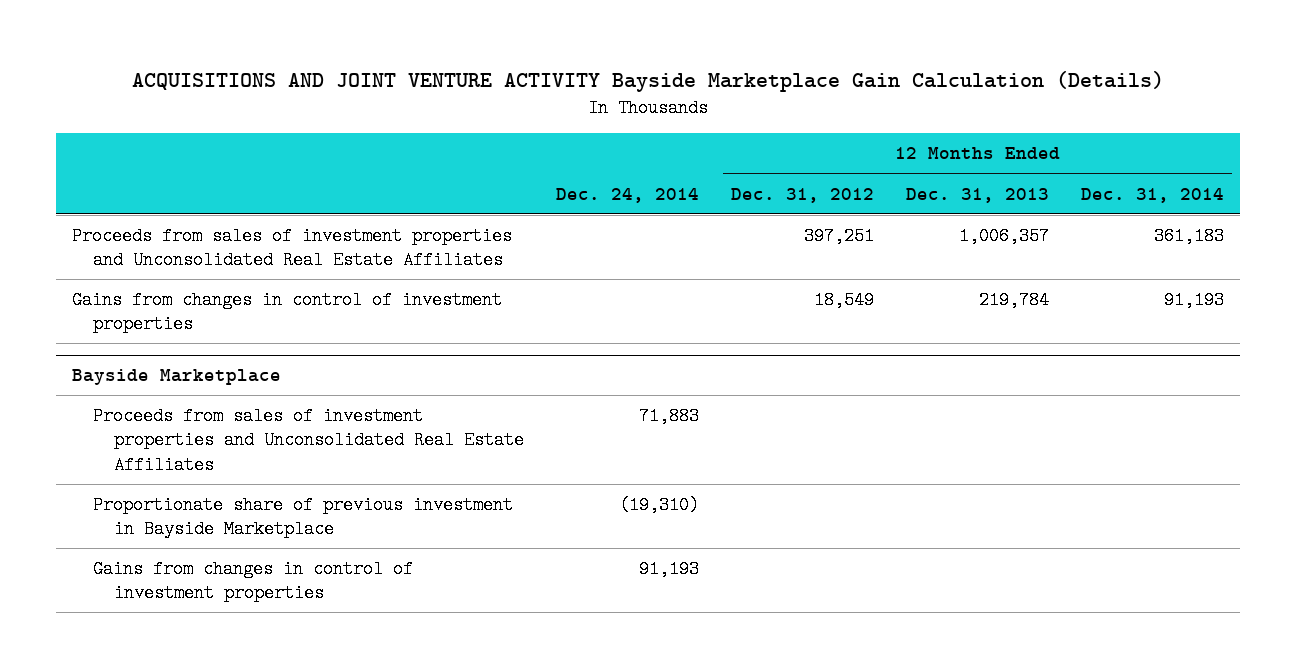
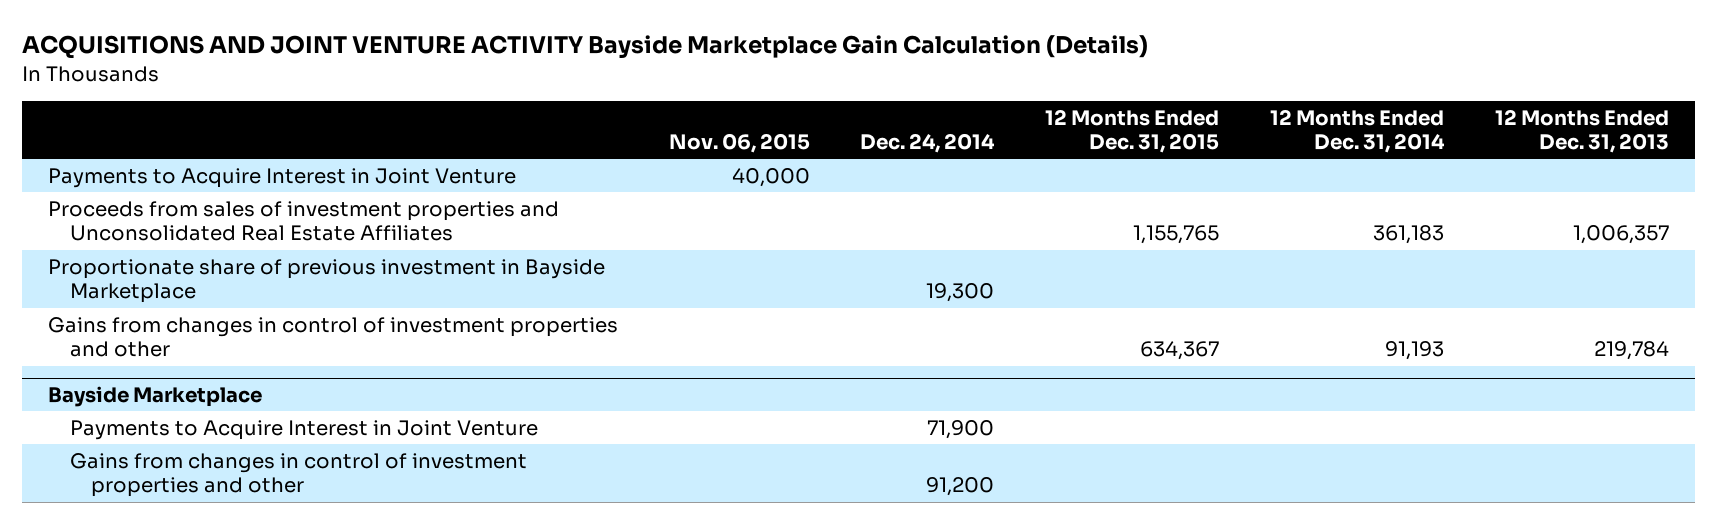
[731,187,875,203] Dec. 31, 2012 -> none
none -> [668,133,810,154] Nov. 06, 2015
none -> [1045,108,1220,154] 12 Months Ended Dec. 31, 2015
none -> [47,167,516,188] Payments to Acquire Interest in Joint Venture
none -> [47,258,605,304] Proportionate share of previous investment in Bayside Marketplace
[71,291,502,334] Gains from changes in control of investment properties -> [47,316,618,358] Gains from changes in control of investment properties and other
[93,407,525,474] Proceeds from sales of investment properties and Unconsolidated Real Estate Affiliates -> none
[93,496,514,539] Proportionate share of previous investment in Bayside Marketplace -> none
none -> [69,419,538,440] Payments to Acquire Interest in Joint Venture
[93,560,414,603] Gains from changes in control of investment properties -> [69,452,527,498] Gains from changes in control of investment properties and other
[639,560,700,579] 91,193 -> [926,477,995,497] 91,200

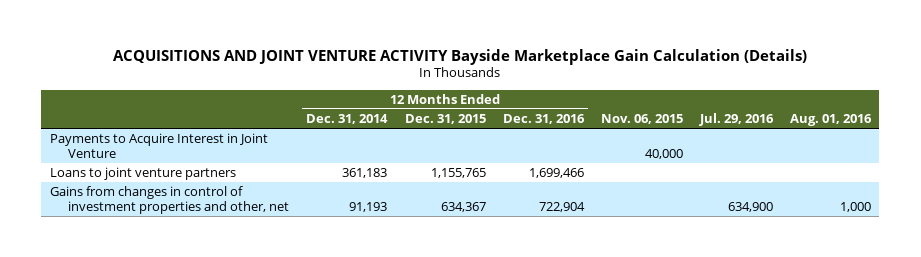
[860,133,996,154] Dec. 24, 2014 -> none
[1495,108,1670,154] 12 Months Ended Dec. 31, 2013 -> none
none -> [502,113,585,124] Dec. 31, 2016
none -> [698,112,774,126] Jul. 29, 2016
none -> [789,113,872,126] Aug. 01, 2016
[47,258,605,304] Proportionate share of previous investment in Bayside Marketplace -> none
[47,386,262,408] Bayside Marketplace -> none
[69,419,538,440] Payments to Acquire Interest in Joint Venture -> none
[69,452,527,498] Gains from changes in control of investment properties and other -> none
[47,200,559,242] Proceeds from sales of investment properties and Unconsolidated Real Estate Affiliates -> [49,166,236,180] Loans to joint venture partners
[47,316,618,358] Gains from changes in control of investment properties and other -> [49,185,290,214] Gains from changes in control of investment properties and other, net

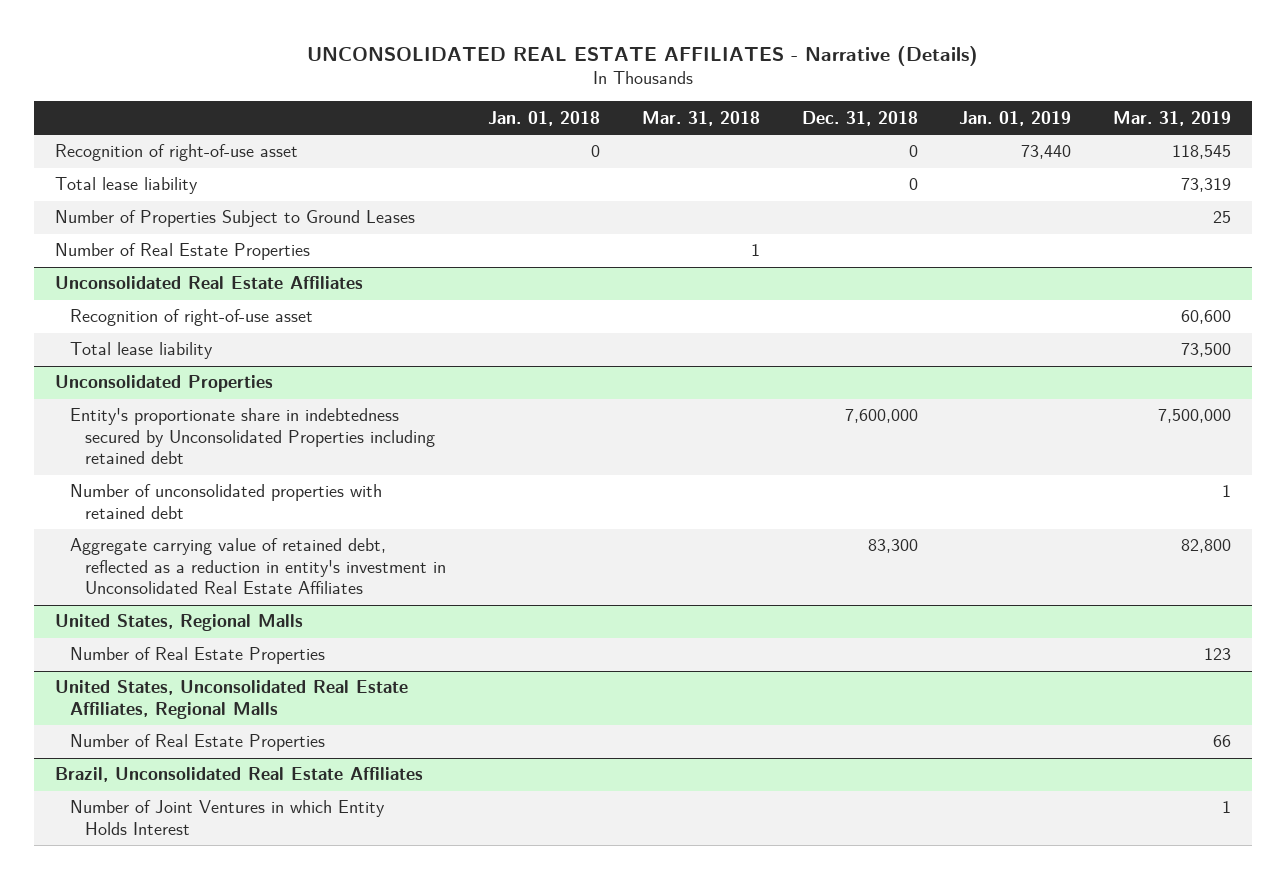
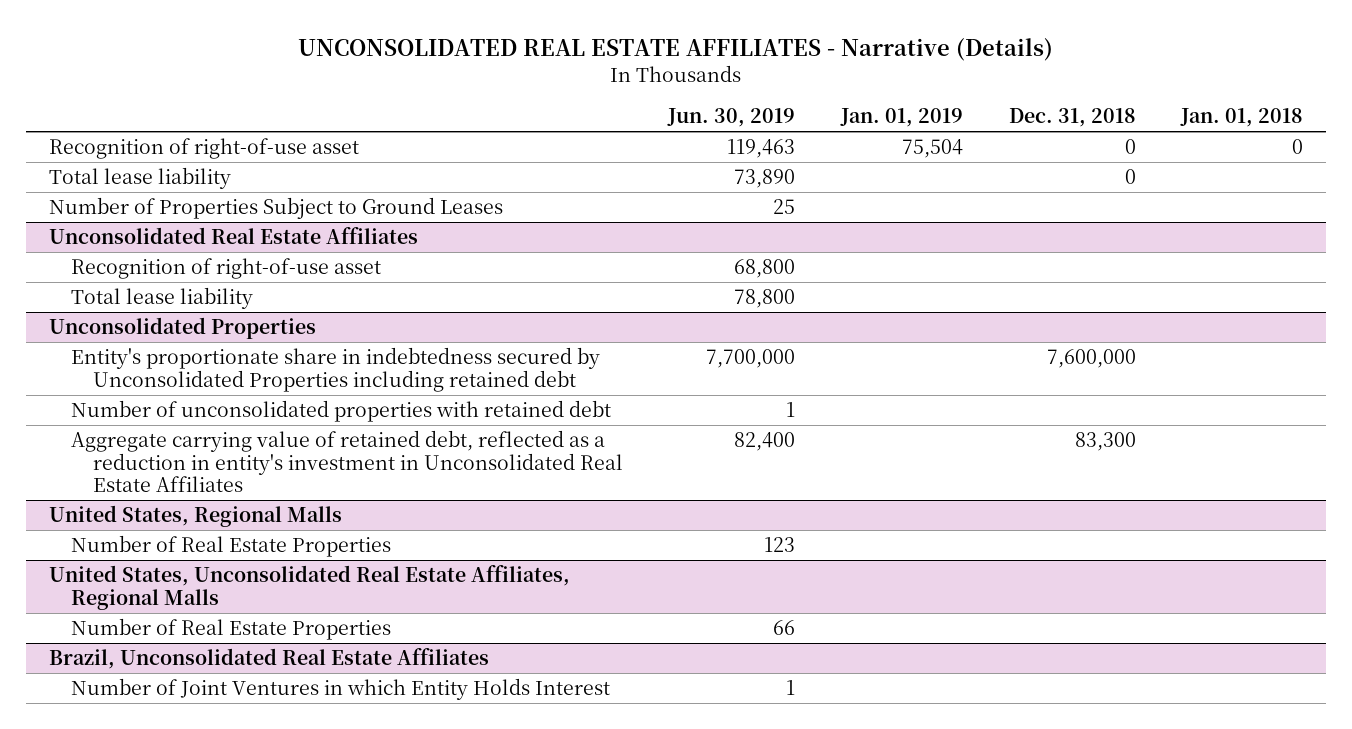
[641,110,760,126] Mar. 31, 2018 -> none
[1113,110,1232,126] Mar. 31, 2019 -> none
none -> [667,108,796,128] Jun. 30, 2019
[1021,145,1072,160] 73,440 -> [901,139,963,159] 75,504
[54,243,310,261] Number of Real Estate Properties -> none

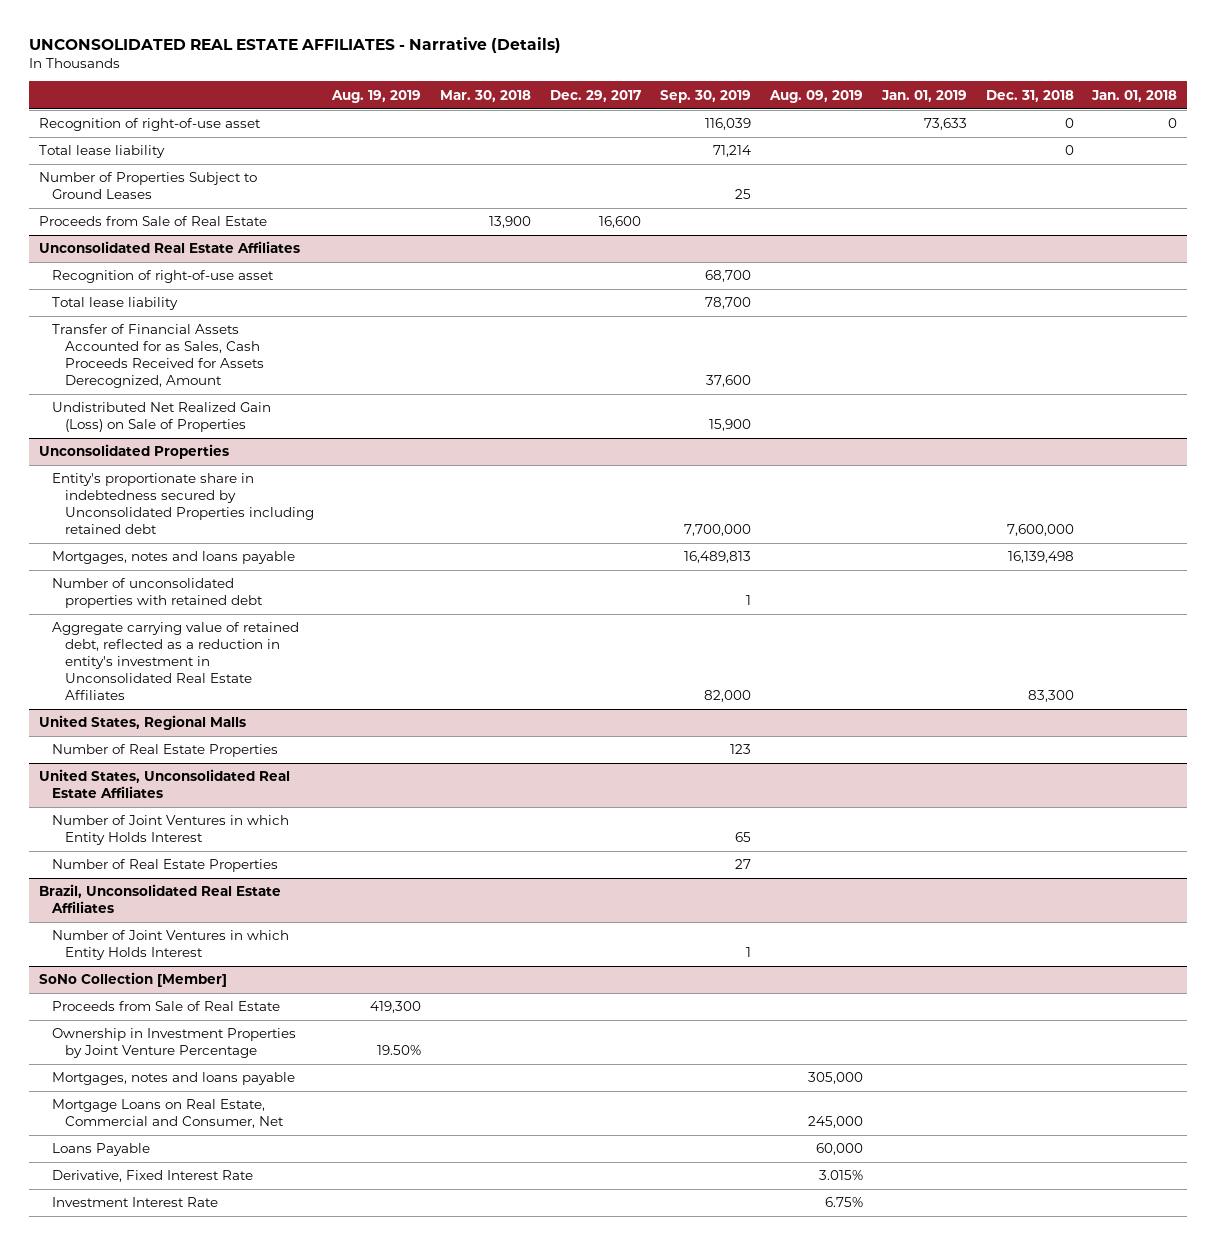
[667,108,796,128] Jun. 30, 2019 -> none
none -> [331,89,422,103] Aug. 19, 2019
none -> [440,89,532,102] Mar. 30, 2018
none -> [550,89,642,102] Dec. 29, 2017
none -> [659,89,751,103] Sep. 30, 2019
none -> [768,89,863,103] Aug. 09, 2019
[901,139,963,159] 75,504 -> [923,118,967,131] 73,633
none -> [38,216,267,227] Proceeds from Sale of Real Estate
none -> [51,324,264,389] Transfer of Financial Assets Accounted for as Sales, Cash Proceeds Received for Assets Derecognized, Amount
none -> [51,402,271,433] Undistributed Net Realized Gain (Loss) on Sale of Properties
none -> [51,551,295,565] Mortgages, notes and loans payable
[48,565,570,610] United States, Unconsolidated Real Estate Affiliates, Regional Malls -> [38,769,290,799] United States, Unconsolidated Real Estate Affiliates
none -> [51,815,289,846] Number of Joint Ventures in which Entity Holds Interest
none -> [38,972,227,988] SoNo Collection [Member]
none -> [51,1001,280,1012] Proceeds from Sale of Real Estate
none -> [51,1028,296,1059] Ownership in Investment Properties by Joint Venture Percentage
none -> [51,1072,295,1086] Mortgages, notes and loans payable
none -> [51,1099,284,1129] Mortgage Loans on Real Estate, Commercial and Consumer, Net
none -> [51,1143,150,1157] Loans Payable
none -> [51,1170,253,1183] Derivative, Fixed Interest Rate
none -> [51,1197,218,1208] Investment Interest Rate

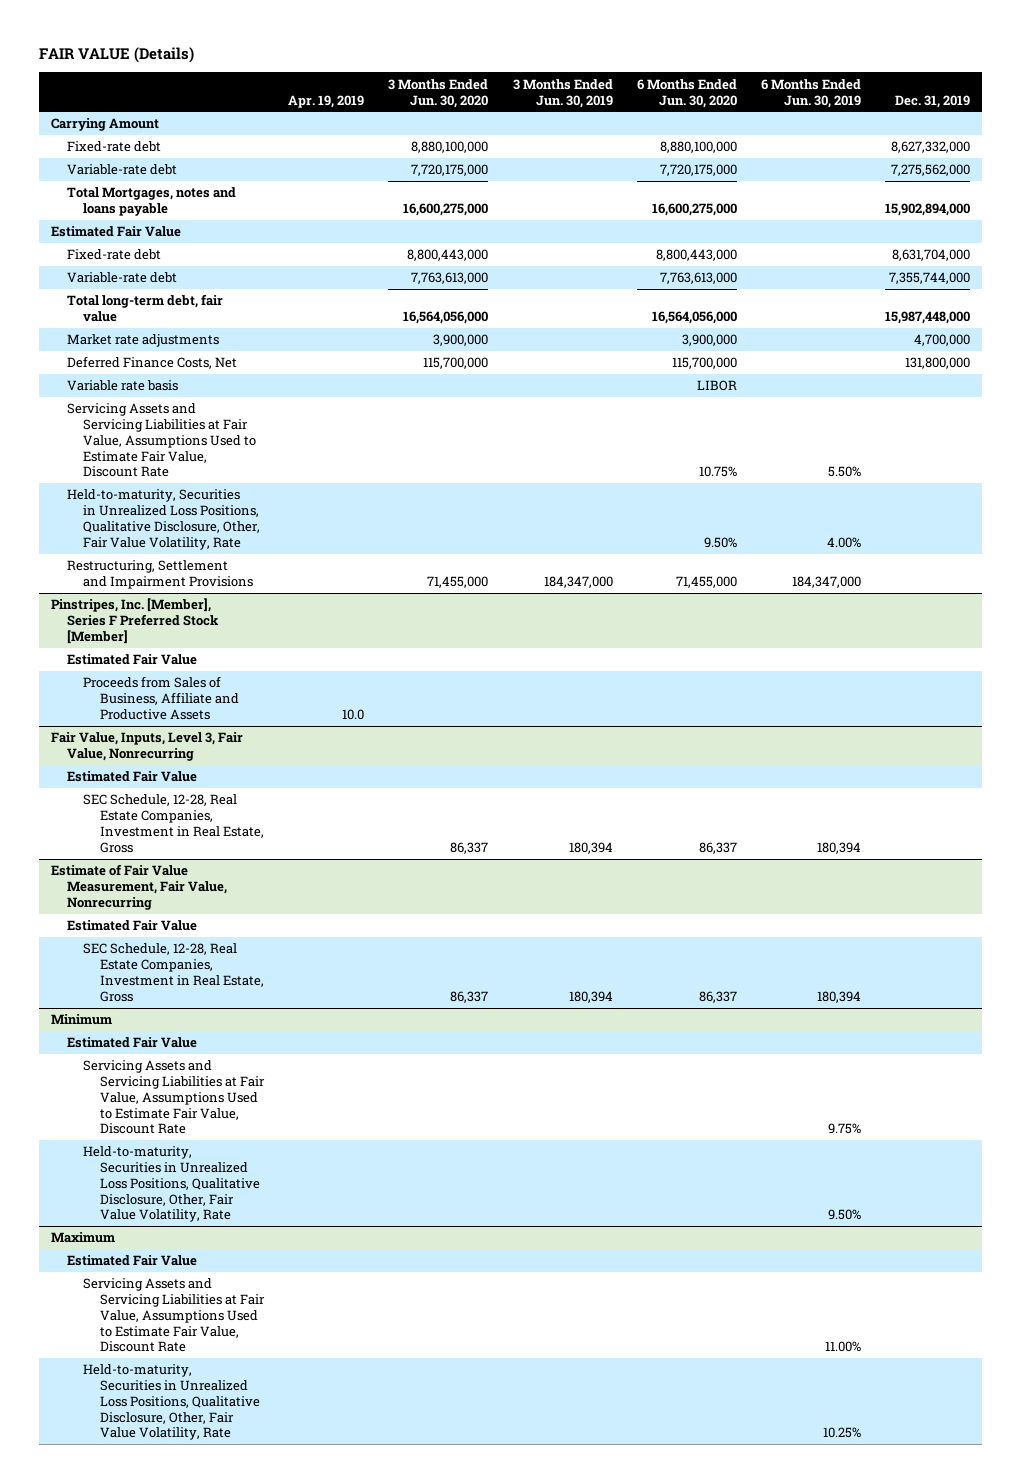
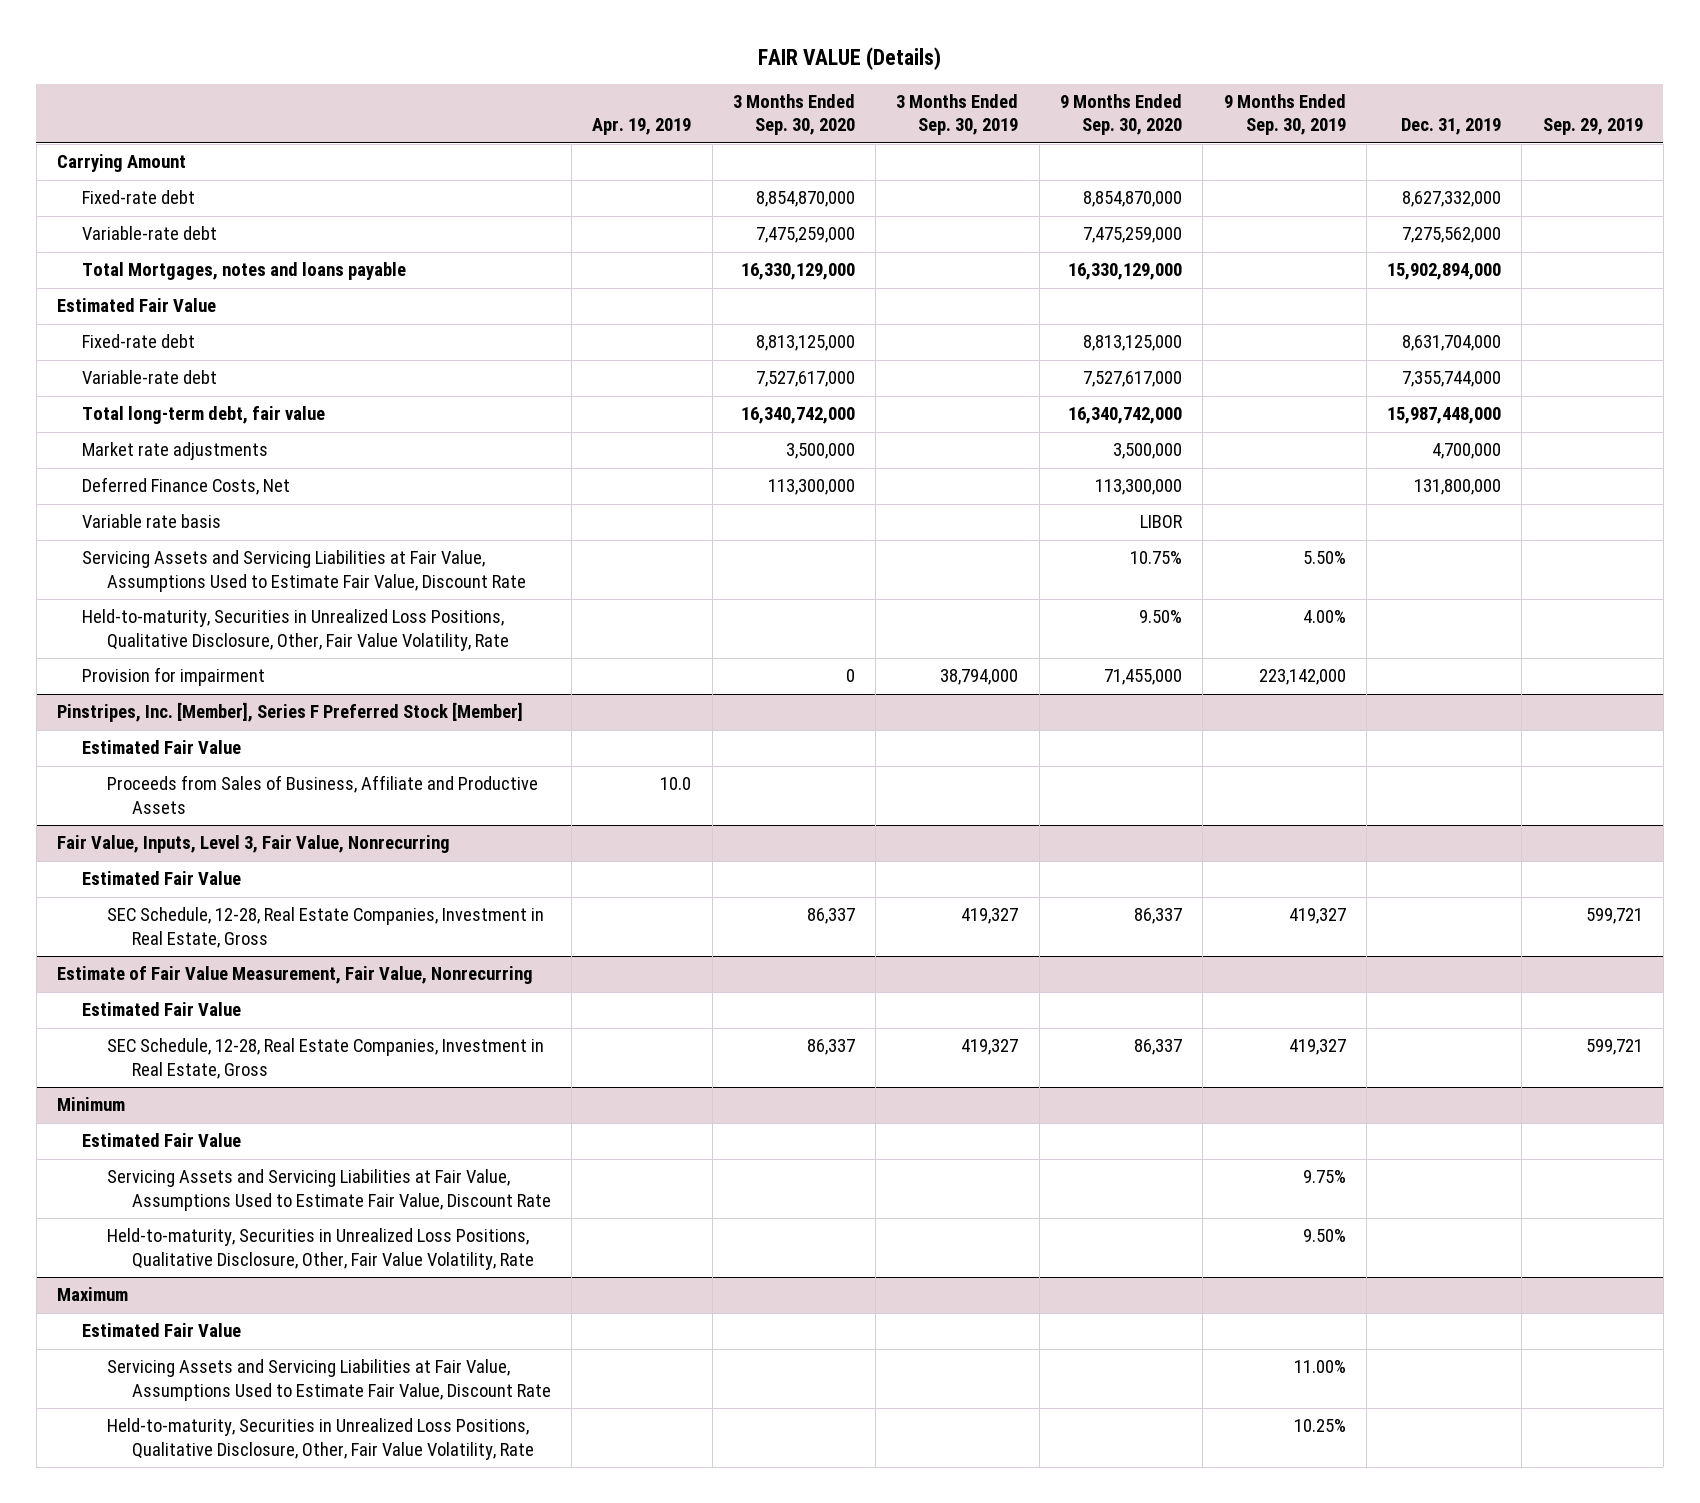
[388,78,489,108] 3 Months Ended Jun. 30, 2020 -> none
[512,78,613,108] 3 Months Ended Jun. 30, 2019 -> none
[636,78,737,108] 6 Months Ended Jun. 30, 2020 -> none
[760,78,861,108] 6 Months Ended Jun. 30, 2019 -> none
none -> [732,94,855,136] 3 Months Ended Sep. 30, 2020
none -> [896,94,1019,136] 3 Months Ended Sep. 30, 2019
none -> [1059,94,1182,136] 9 Months Ended Sep. 30, 2020
none -> [1223,94,1346,136] 9 Months Ended Sep. 30, 2019
none -> [1542,118,1643,136] Sep. 29, 2019
[67,560,254,590] Restructuring, Settlement and Impairment Provisions -> [81,667,265,687] Provision for impairment

